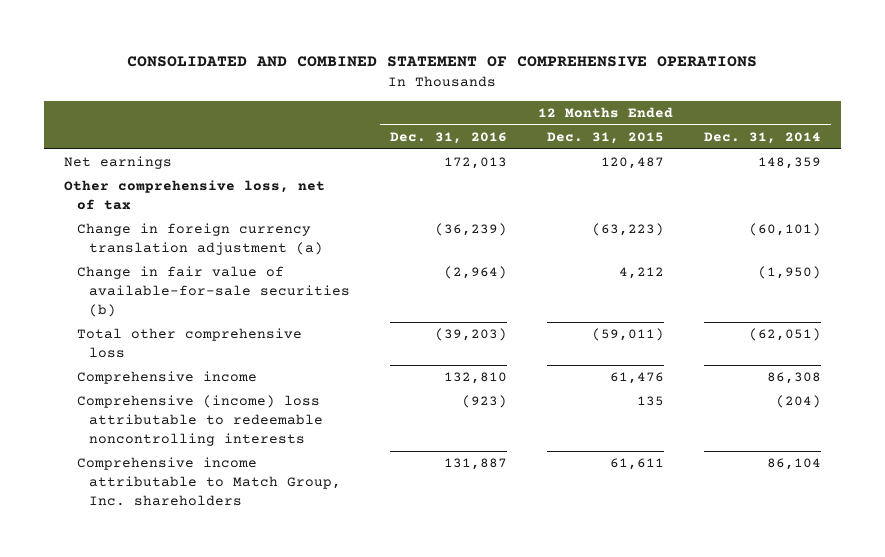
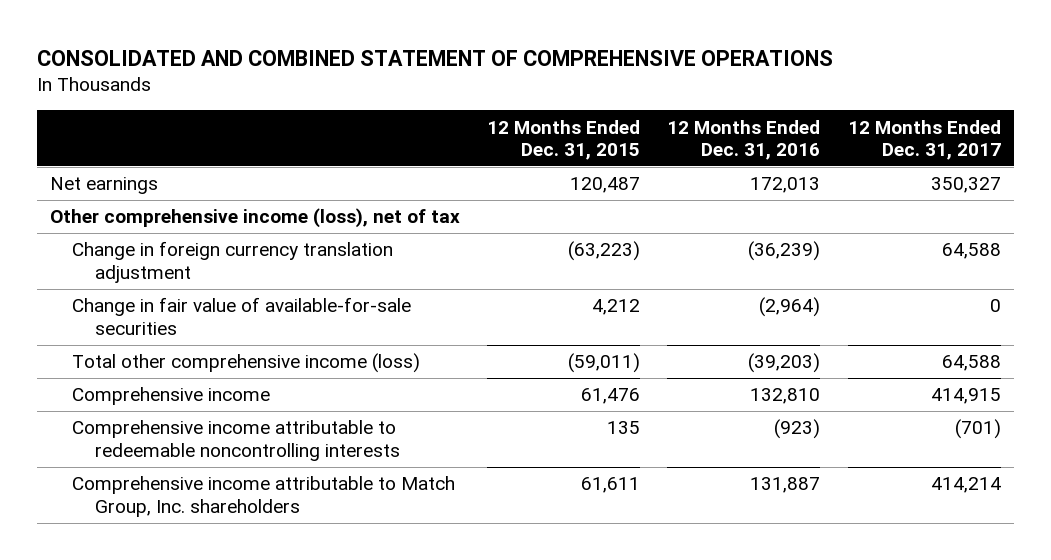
[704,131,822,144] Dec. 31, 2014 -> none
none -> [847,119,1001,161] 12 Months Ended Dec. 31, 2017
[63,180,325,211] Other comprehensive loss, net of tax -> [50,208,461,229] Other comprehensive income (loss), net of tax
[76,223,324,256] Change in foreign currency translation adjustment (a) -> [72,241,394,283] Change in foreign currency translation adjustment
[76,266,351,317] Change in fair value of available-for-sale securities (b) -> [72,297,412,335] Change in fair value of available-for-sale securities
[76,328,302,359] Total other comprehensive loss -> [72,353,421,374] Total other comprehensive income (loss)
[76,395,324,446] Comprehensive (income) loss attributable to redeemable noncontrolling interests -> [72,420,400,461] Comprehensive income attributable to redeemable noncontrolling interests

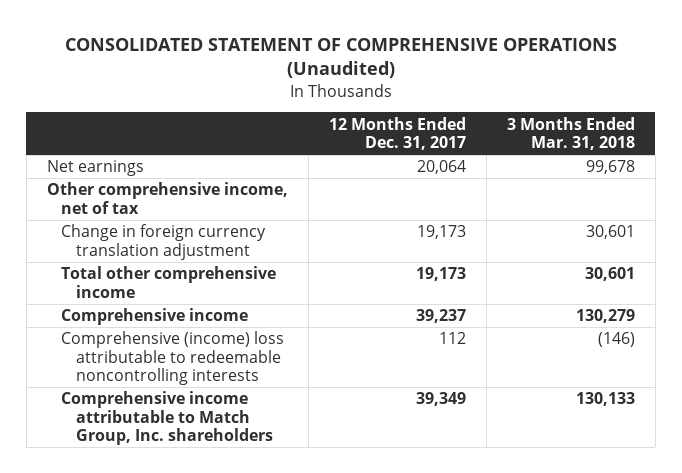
[36,49,833,66] CONSOLIDATED AND COMBINED STATEMENT OF COMPREHENSIVE OPERATIONS -> [64,37,617,79] CONSOLIDATED STATEMENT OF COMPREHENSIVE OPERATIONS (Unaudited)
[487,119,641,161] 12 Months Ended Dec. 31, 2015 -> none
[667,119,821,161] 12 Months Ended Dec. 31, 2016 -> none
none -> [506,116,635,151] 3 Months Ended Mar. 31, 2018
[72,297,412,335] Change in fair value of available-for-sale securities -> none
[930,177,1001,194] 350,327 -> [416,160,466,175] 20,064
[50,208,461,229] Other comprehensive income (loss), net of tax -> [46,182,288,214] Other comprehensive income, net of tax
[941,243,1001,260] 64,588 -> [416,225,466,240] 19,173
[72,353,421,374] Total other comprehensive income (loss) -> [61,266,277,298] Total other comprehensive income
[941,355,1001,372] 64,588 -> [415,267,466,282] 19,173
[930,388,1001,405] 414,915 -> [415,309,466,324] 39,237
[72,420,400,461] Comprehensive income attributable to redeemable noncontrolling interests -> [61,331,285,386] Comprehensive (income) loss attributable to redeemable noncontrolling interests
[954,419,1001,440] (701) -> [438,332,466,345] 112
[930,477,1001,494] 414,214 -> [415,392,466,407] 39,349

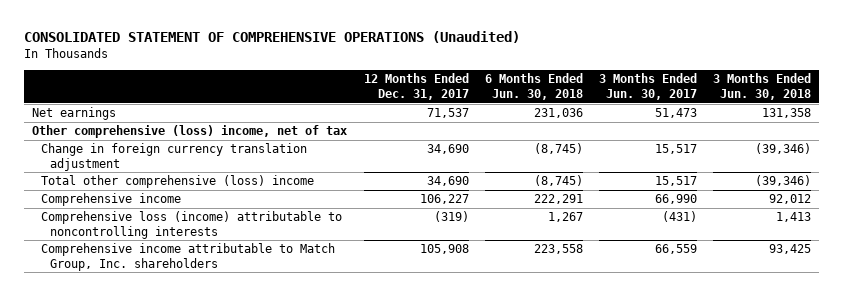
[506,116,635,151] 3 Months Ended Mar. 31, 2018 -> none
none -> [484,73,583,101] 6 Months Ended Jun. 30, 2018
none -> [598,73,697,101] 3 Months Ended Jun. 30, 2017
none -> [713,73,812,101] 3 Months Ended Jun. 30, 2018
[416,160,466,175] 20,064 -> [426,108,469,119] 71,537
[46,182,288,214] Other comprehensive income, net of tax -> [32,125,348,139] Other comprehensive (loss) income, net of tax
[416,225,466,240] 19,173 -> [426,144,469,155] 34,690
[61,266,277,298] Total other comprehensive income -> [41,175,315,189] Total other comprehensive (loss) income
[415,267,466,282] 19,173 -> [426,176,469,187] 34,690
[415,309,466,324] 39,237 -> [419,194,469,205] 106,227
[61,331,285,386] Comprehensive (income) loss attributable to redeemable noncontrolling interests -> [41,211,343,239] Comprehensive loss (income) attributable to noncontrolling interests
[438,332,466,345] 112 -> [433,211,469,223] (319)
[415,392,466,407] 39,349 -> [419,244,469,255] 105,908

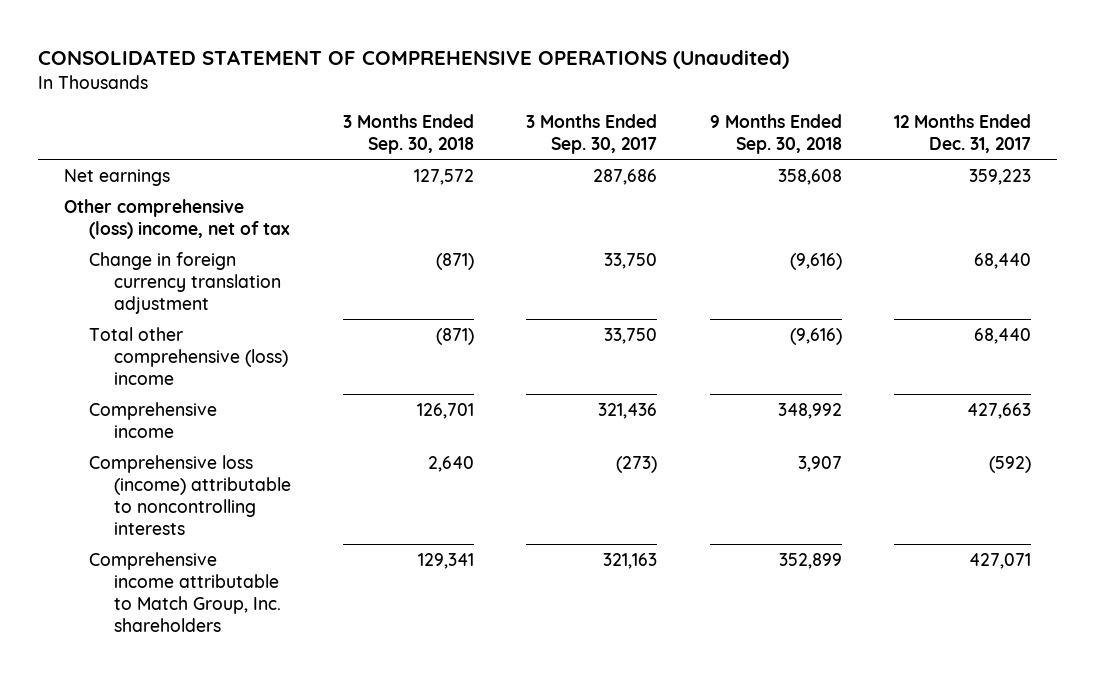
[484,73,583,101] 6 Months Ended Jun. 30, 2018 -> none
[598,73,697,101] 3 Months Ended Jun. 30, 2017 -> none
[713,73,812,101] 3 Months Ended Jun. 30, 2018 -> none
none -> [343,114,475,155] 3 Months Ended Sep. 30, 2018
none -> [526,114,658,155] 3 Months Ended Sep. 30, 2017
none -> [709,114,842,155] 9 Months Ended Sep. 30, 2018
[426,108,469,119] 71,537 -> [968,168,1031,185] 359,223
[426,144,469,155] 34,690 -> [973,252,1031,269] 68,440
[426,176,469,187] 34,690 -> [973,327,1031,344] 68,440
[419,194,469,205] 106,227 -> [966,402,1031,419] 427,663
[433,211,469,223] (319) -> [988,455,1031,473] (592)
[419,244,469,255] 105,908 -> [968,552,1031,569] 427,071

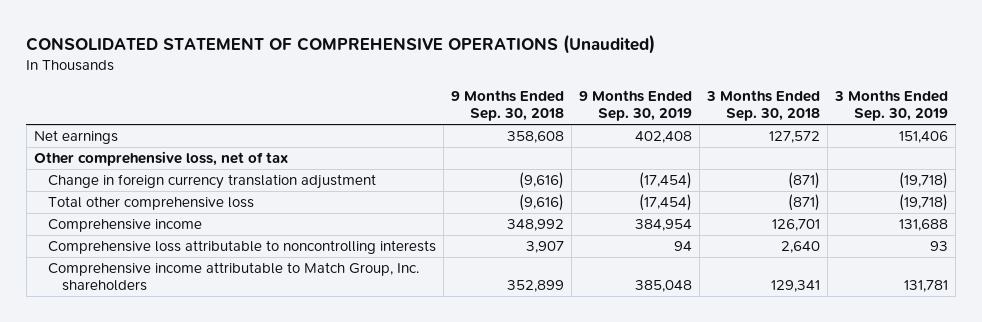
[526,114,658,155] 3 Months Ended Sep. 30, 2017 -> none
[893,114,1031,154] 12 Months Ended Dec. 31, 2017 -> none
none -> [579,90,693,122] 9 Months Ended Sep. 30, 2019
none -> [834,90,949,122] 3 Months Ended Sep. 30, 2019
[63,198,290,239] Other comprehensive (loss) income, net of tax -> [33,151,288,167] Other comprehensive loss, net of tax
[88,326,288,385] Total other comprehensive (loss) income -> [47,196,254,211] Total other comprehensive loss
[88,454,291,535] Comprehensive loss (income) attributable to noncontrolling interests -> [47,240,436,255] Comprehensive loss attributable to noncontrolling interests

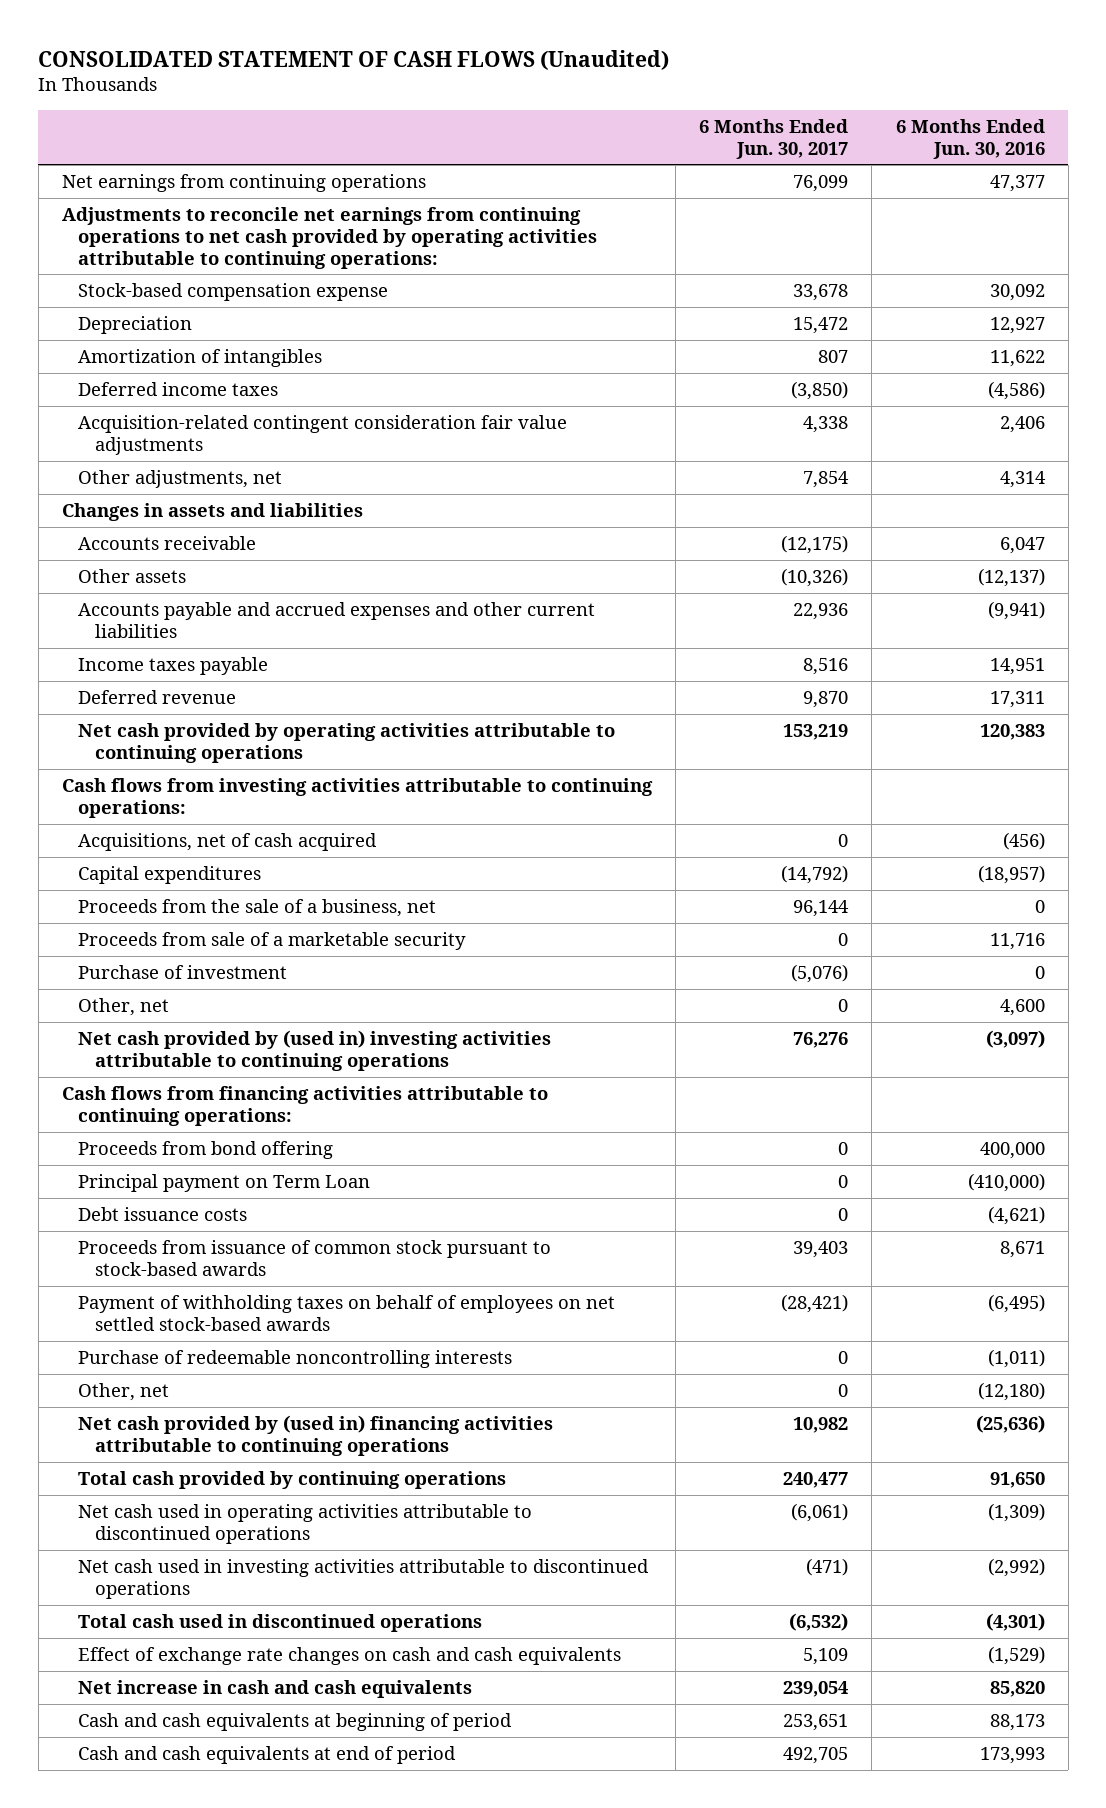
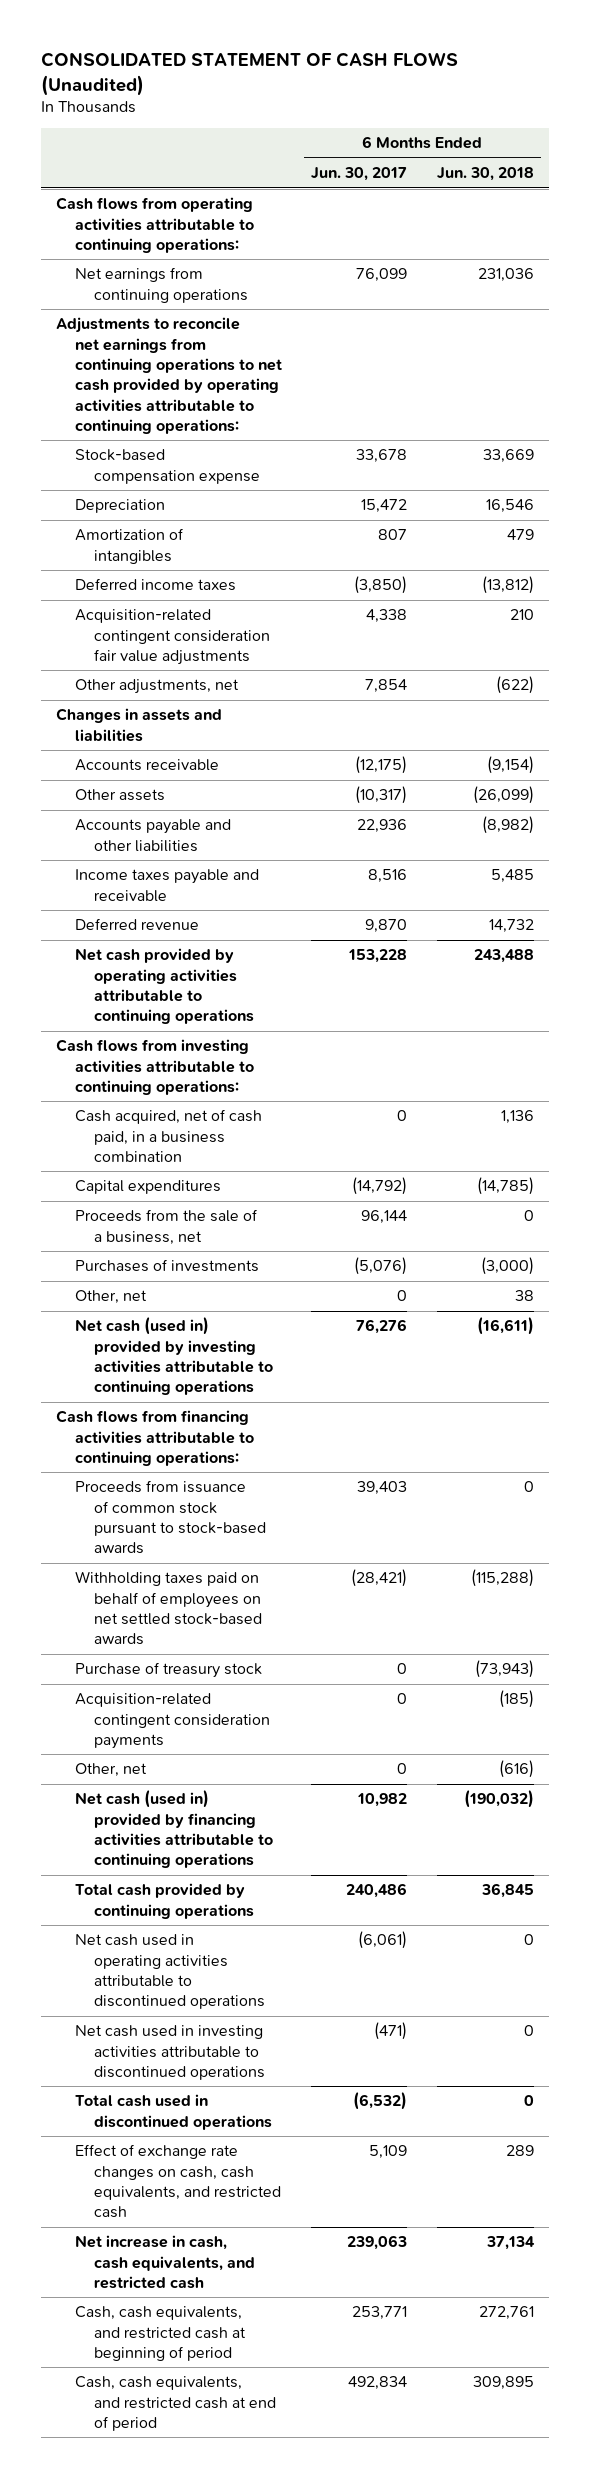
[895,118,1045,159] 6 Months Ended Jun. 30, 2016 -> none
none -> [436,167,534,182] Jun. 30, 2018
none -> [55,197,254,253] Cash flows from operating activities attributable to continuing operations:
[781,568,849,588] (10,326) -> [355,786,408,805] (10,317)
[78,602,596,638] Accounts payable and accrued expenses and other current liabilities -> [74,819,231,852] Accounts payable and other liabilities
[78,657,269,676] Income taxes payable -> [74,869,259,902] Income taxes payable and receivable
[783,724,849,741] 153,219 -> [348,949,408,964] 153,228
[78,833,378,852] Acquisitions, net of cash acquired -> none
none -> [74,1109,262,1162] Cash acquired, net of cash paid, in a business combination
[78,932,467,951] Proceeds from sale of a marketable security -> none
[78,965,288,980] Purchase of investment -> [74,1259,259,1273] Purchases of investments
[78,1030,552,1071] Net cash provided by (used in) investing activities attributable to continuing operations -> [74,1317,273,1396] Net cash (used in) provided by investing activities attributable to continuing operations
[78,1141,334,1160] Proceeds from bond offering -> none
[78,1174,371,1193] Principal payment on Term Loan -> none
[78,1207,248,1222] Debt issuance costs -> none
[78,1350,513,1369] Purchase of redeemable noncontrolling interests -> none
[78,1295,616,1331] Payment of withholding taxes on behalf of employees on net settled stock-based awards -> [74,1571,262,1646] Withholding taxes paid on behalf of employees on net settled stock-based awards
none -> [74,1662,262,1679] Purchase of treasury stock
none -> [74,1693,270,1749] Acquisition-related contingent consideration payments
[78,1415,554,1456] Net cash provided by (used in) financing activities attributable to continuing operations -> [74,1790,273,1869] Net cash (used in) provided by financing activities attributable to continuing operations
[783,1472,849,1489] 240,477 -> [346,1883,408,1899] 240,486
[78,1647,622,1666] Effect of exchange rate changes on cash and cash equivalents -> [74,2144,281,2219] Effect of exchange rate changes on cash, cash equivalents, and restricted cash
[78,1680,473,1699] Net increase in cash and cash equivalents -> [74,2235,255,2289] Net increase in cash, cash equivalents, and restricted cash
[783,1681,849,1698] 239,054 -> [347,2235,408,2251] 239,063
[78,1713,513,1732] Cash and cash equivalents at beginning of period -> [74,2306,246,2361] Cash, cash equivalents, and restricted cash at beginning of period
[783,1714,849,1732] 253,651 -> [352,2306,408,2321] 253,771
[78,1746,457,1765] Cash and cash equivalents at end of period -> [74,2376,276,2431] Cash, cash equivalents, and restricted cash at end of period
[783,1747,849,1765] 492,705 -> [348,2376,408,2391] 492,834

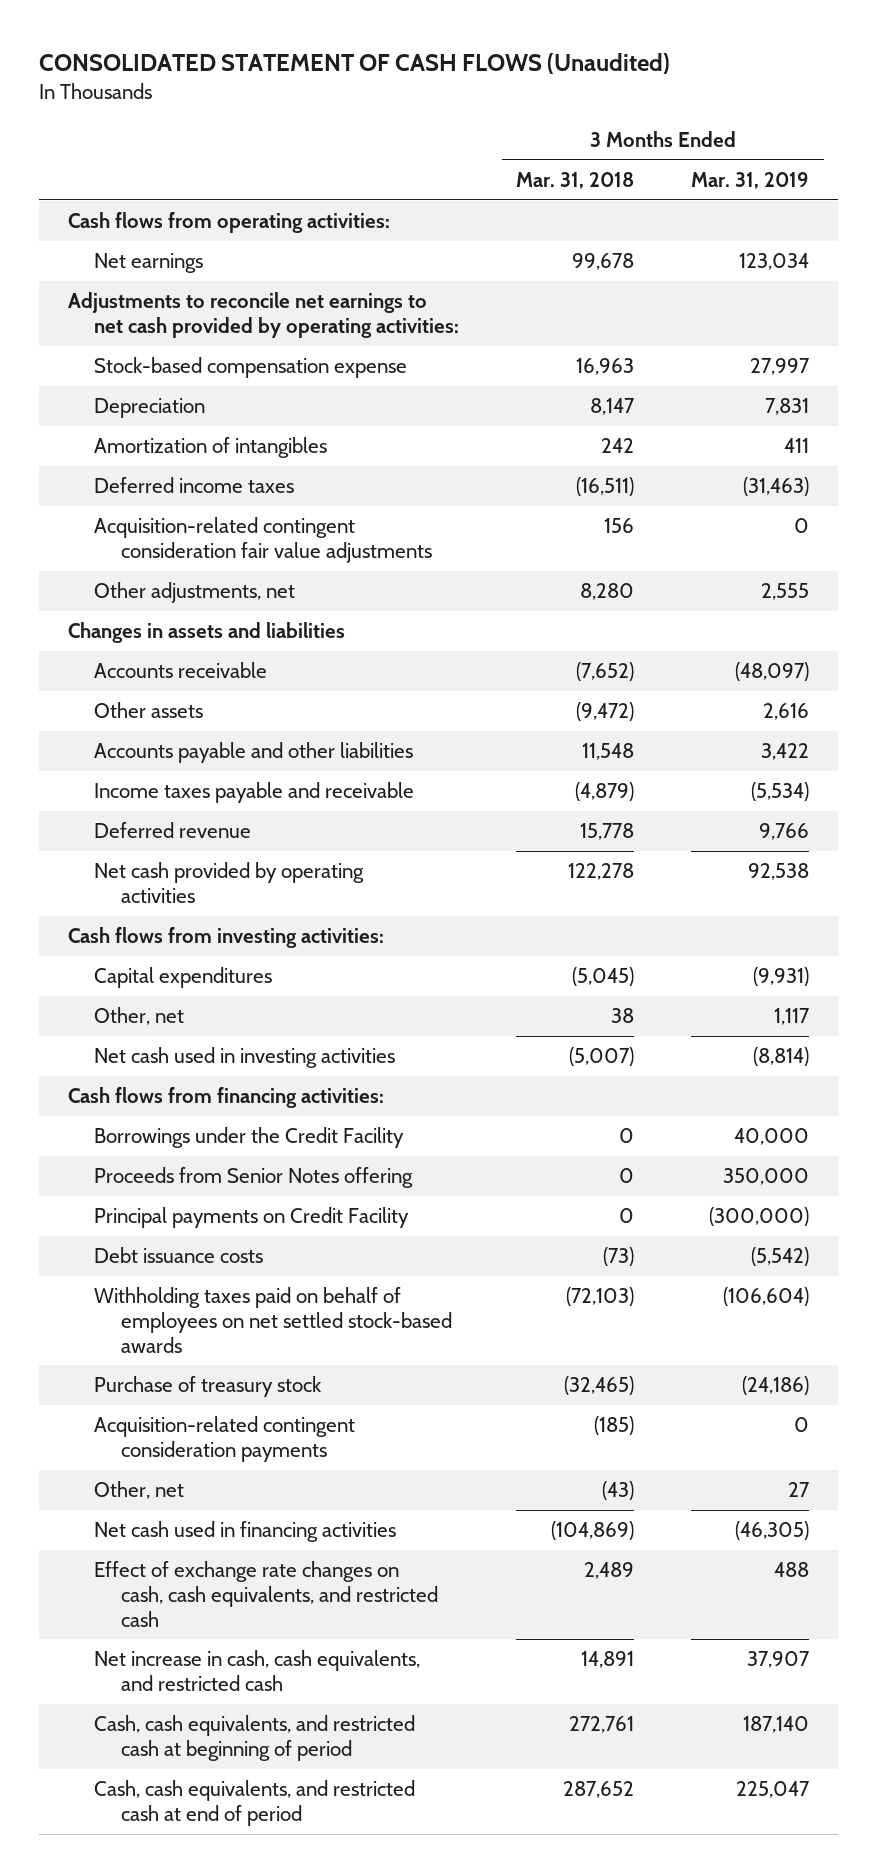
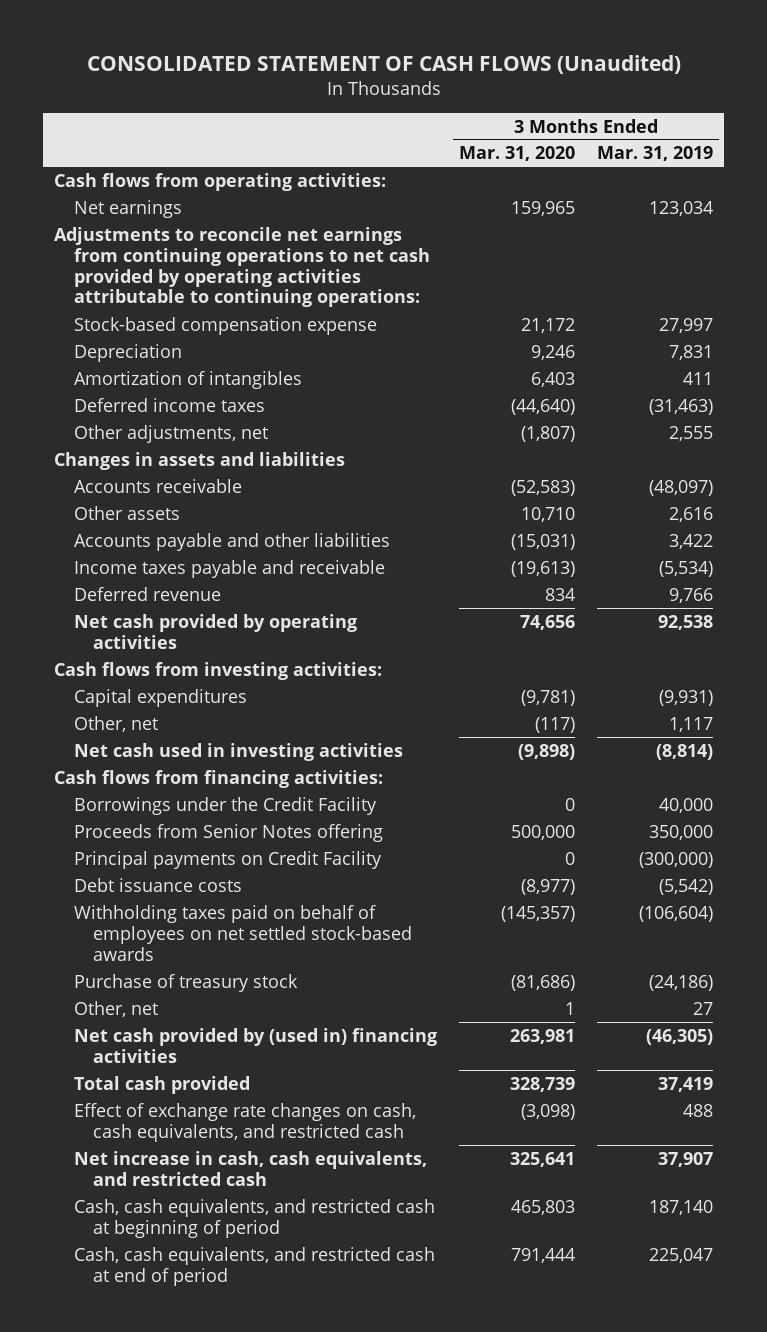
[516,171,635,189] Mar. 31, 2018 -> none
none -> [458,146,575,162] Mar. 31, 2020
[67,292,460,339] Adjustments to reconcile net earnings to net cash provided by operating activities: -> [54,226,430,308] Adjustments to reconcile net earnings from continuing operations to net cash provided by operating activities attributable to continuing operations:
[94,517,432,564] Acquisition-related contingent consideration fair value adjustments -> none
[94,1416,356,1463] Acquisition-related contingent consideration payments -> none
[94,1521,397,1543] Net cash used in financing activities -> [73,1027,437,1063] Net cash provided by (used in) financing activities
none -> [73,1075,250,1094] Total cash provided

